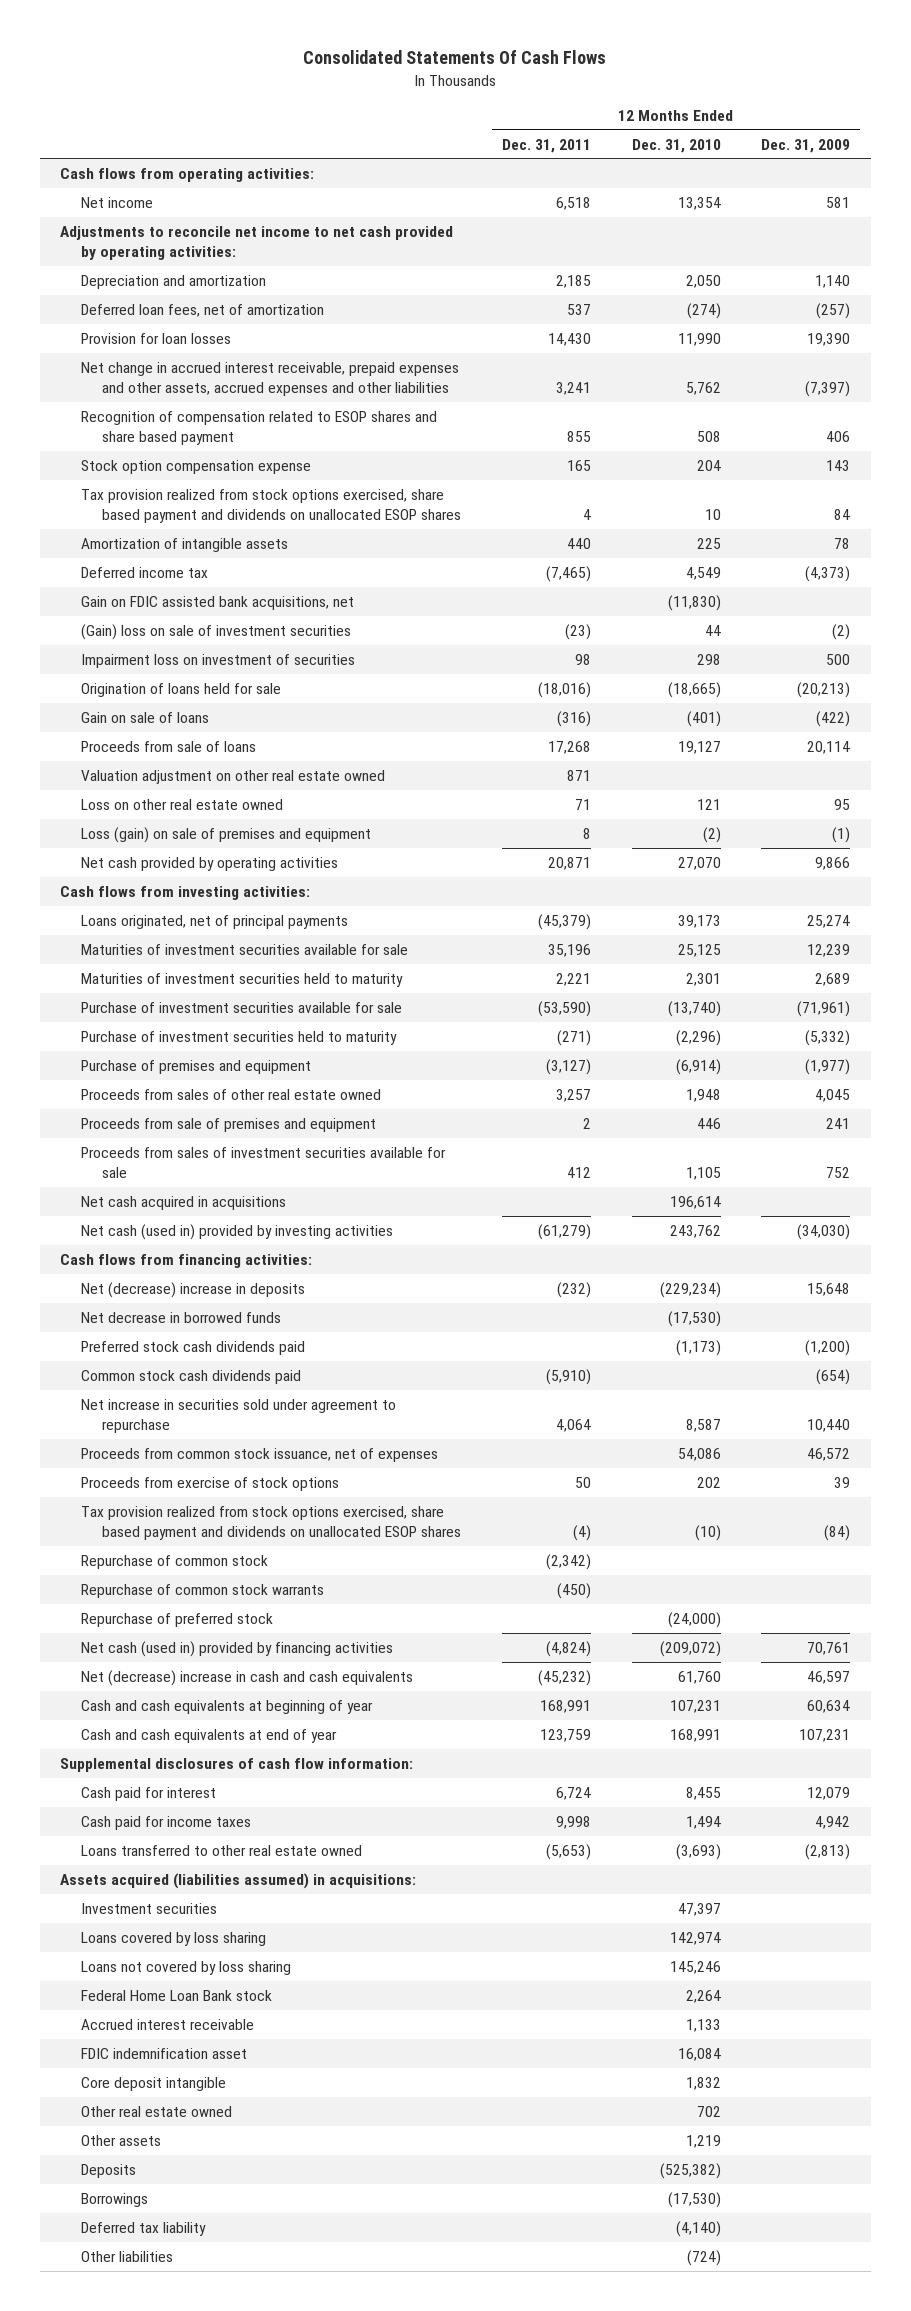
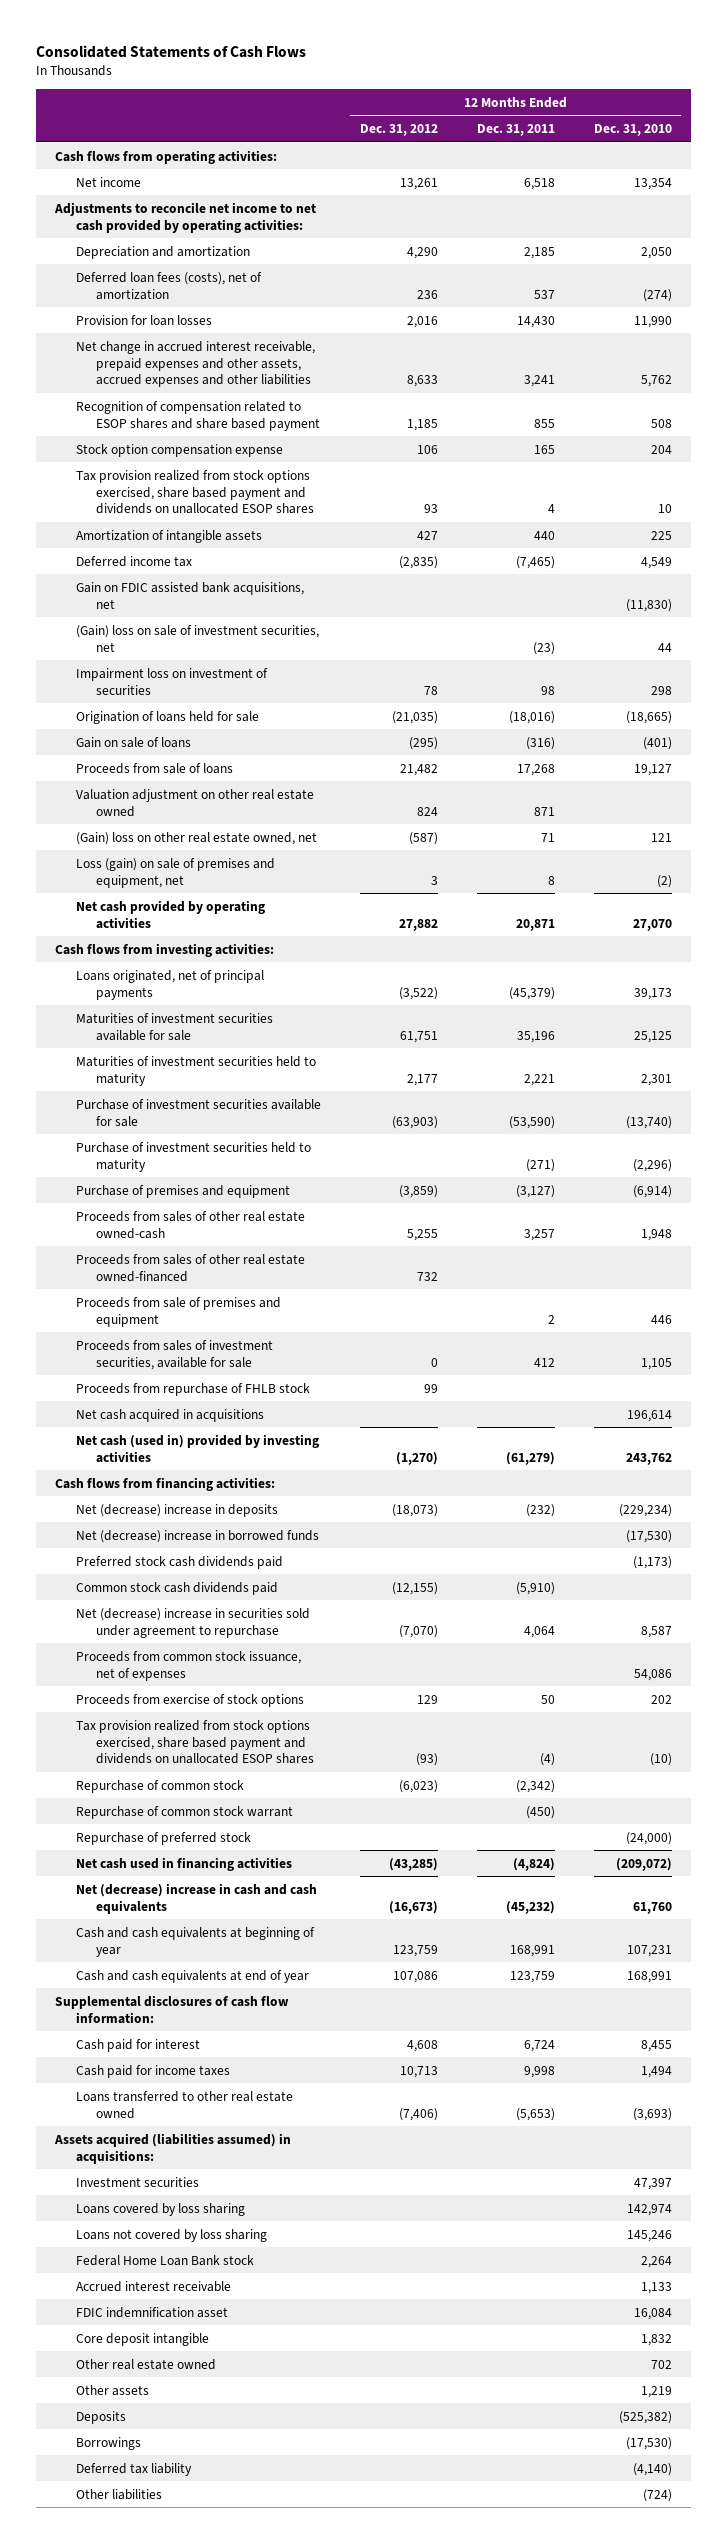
[303,50,607,65] Consolidated Statements Of Cash Flows -> [35,44,306,58] Consolidated Statements of Cash Flows
[761,138,851,153] Dec. 31, 2009 -> none
none -> [359,123,438,136] Dec. 31, 2012
[81,303,325,317] Deferred loan fees, net of amortization -> [75,271,262,300] Deferred loan fees (costs), net of amortization
[81,623,352,640] (Gain) loss on sale of investment securities -> [75,624,319,652] (Gain) loss on sale of investment securities, net
[81,798,284,810] Loss on other real estate owned -> [75,831,317,845] (Gain) loss on other real estate owned, net
[81,826,372,843] Loss (gain) on sale of premises and equipment -> [75,857,275,888] Loss (gain) on sale of premises and equipment, net
[81,1088,382,1100] Proceeds from sales of other real estate owned -> [75,1210,305,1239] Proceeds from sales of other real estate owned-cash
none -> [75,1253,305,1282] Proceeds from sales of other real estate owned-financed
[81,1146,447,1179] Proceeds from sales of investment securities available for sale -> [75,1339,273,1370] Proceeds from sales of investment securities, available for sale
none -> [75,1382,310,1396] Proceeds from repurchase of FHLB stock
[81,1311,282,1323] Net decrease in borrowed funds -> [75,1529,319,1543] Net (decrease) increase in borrowed funds
[81,1398,397,1434] Net increase in securities sold under agreement to repurchase -> [75,1607,310,1638] Net (decrease) increase in securities sold under agreement to repurchase
[81,1583,325,1598] Repurchase of common stock warrants -> [75,1805,293,1819] Repurchase of common stock warrant
[81,1640,394,1657] Net cash (used in) provided by financing activities -> [75,1856,292,1871] Net cash used in financing activities

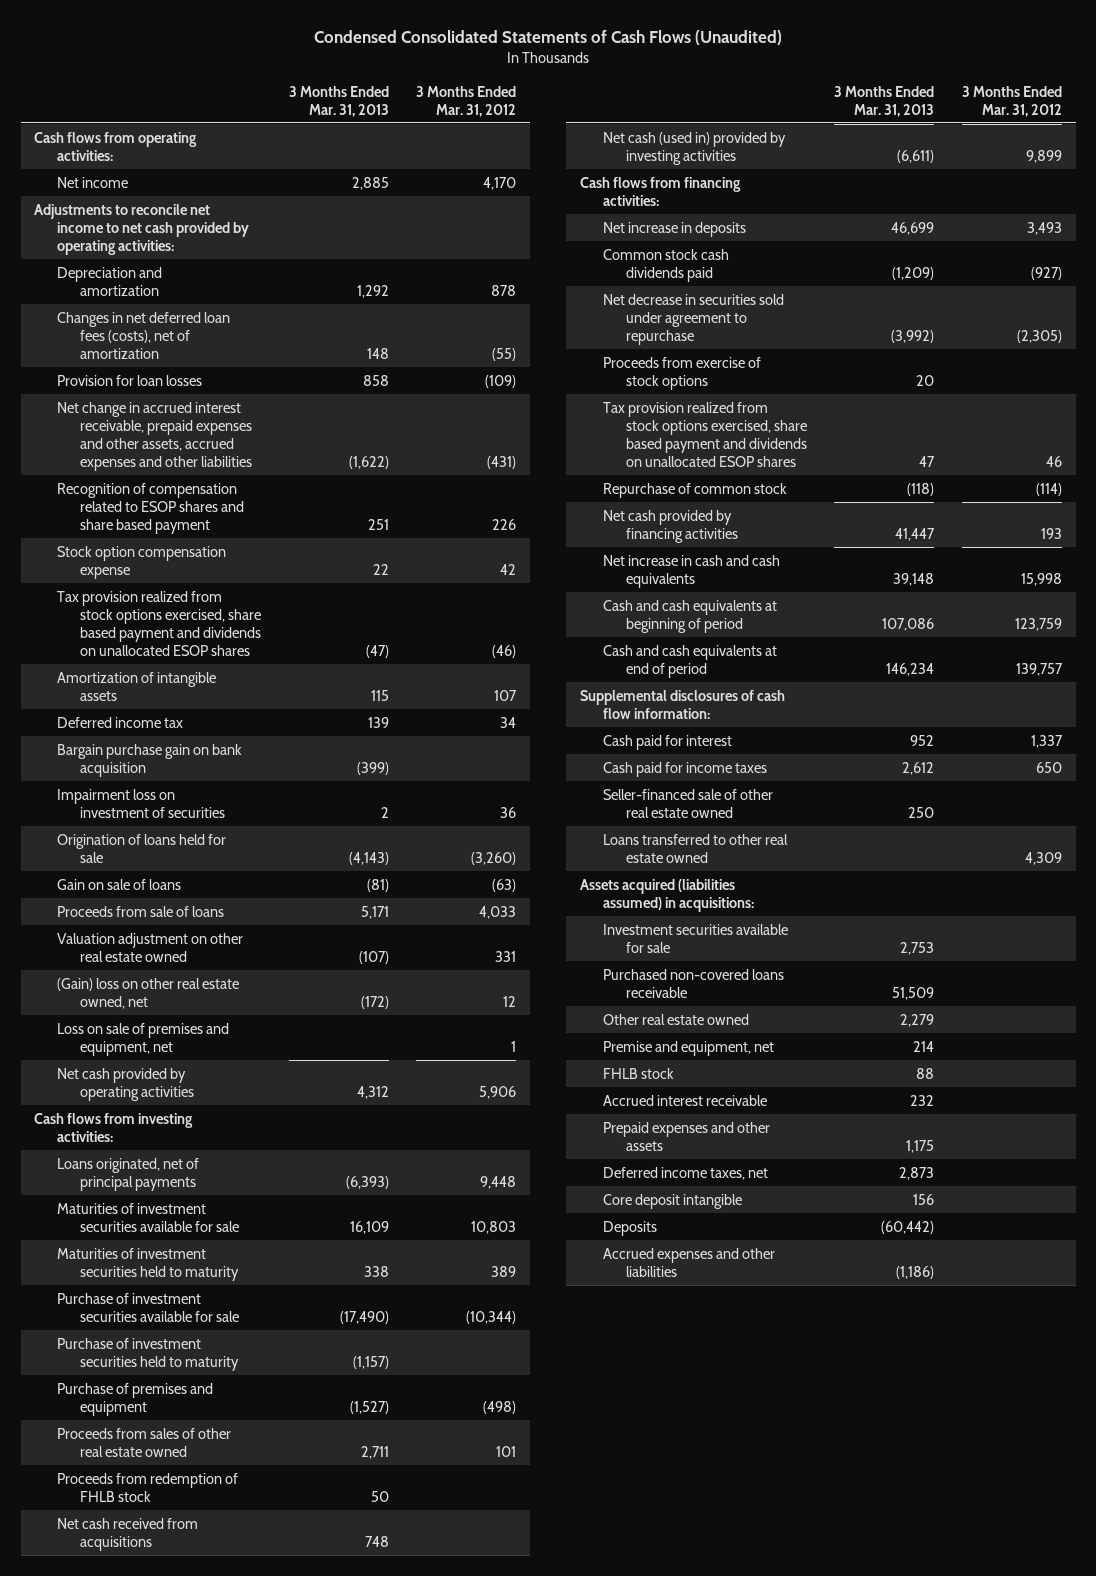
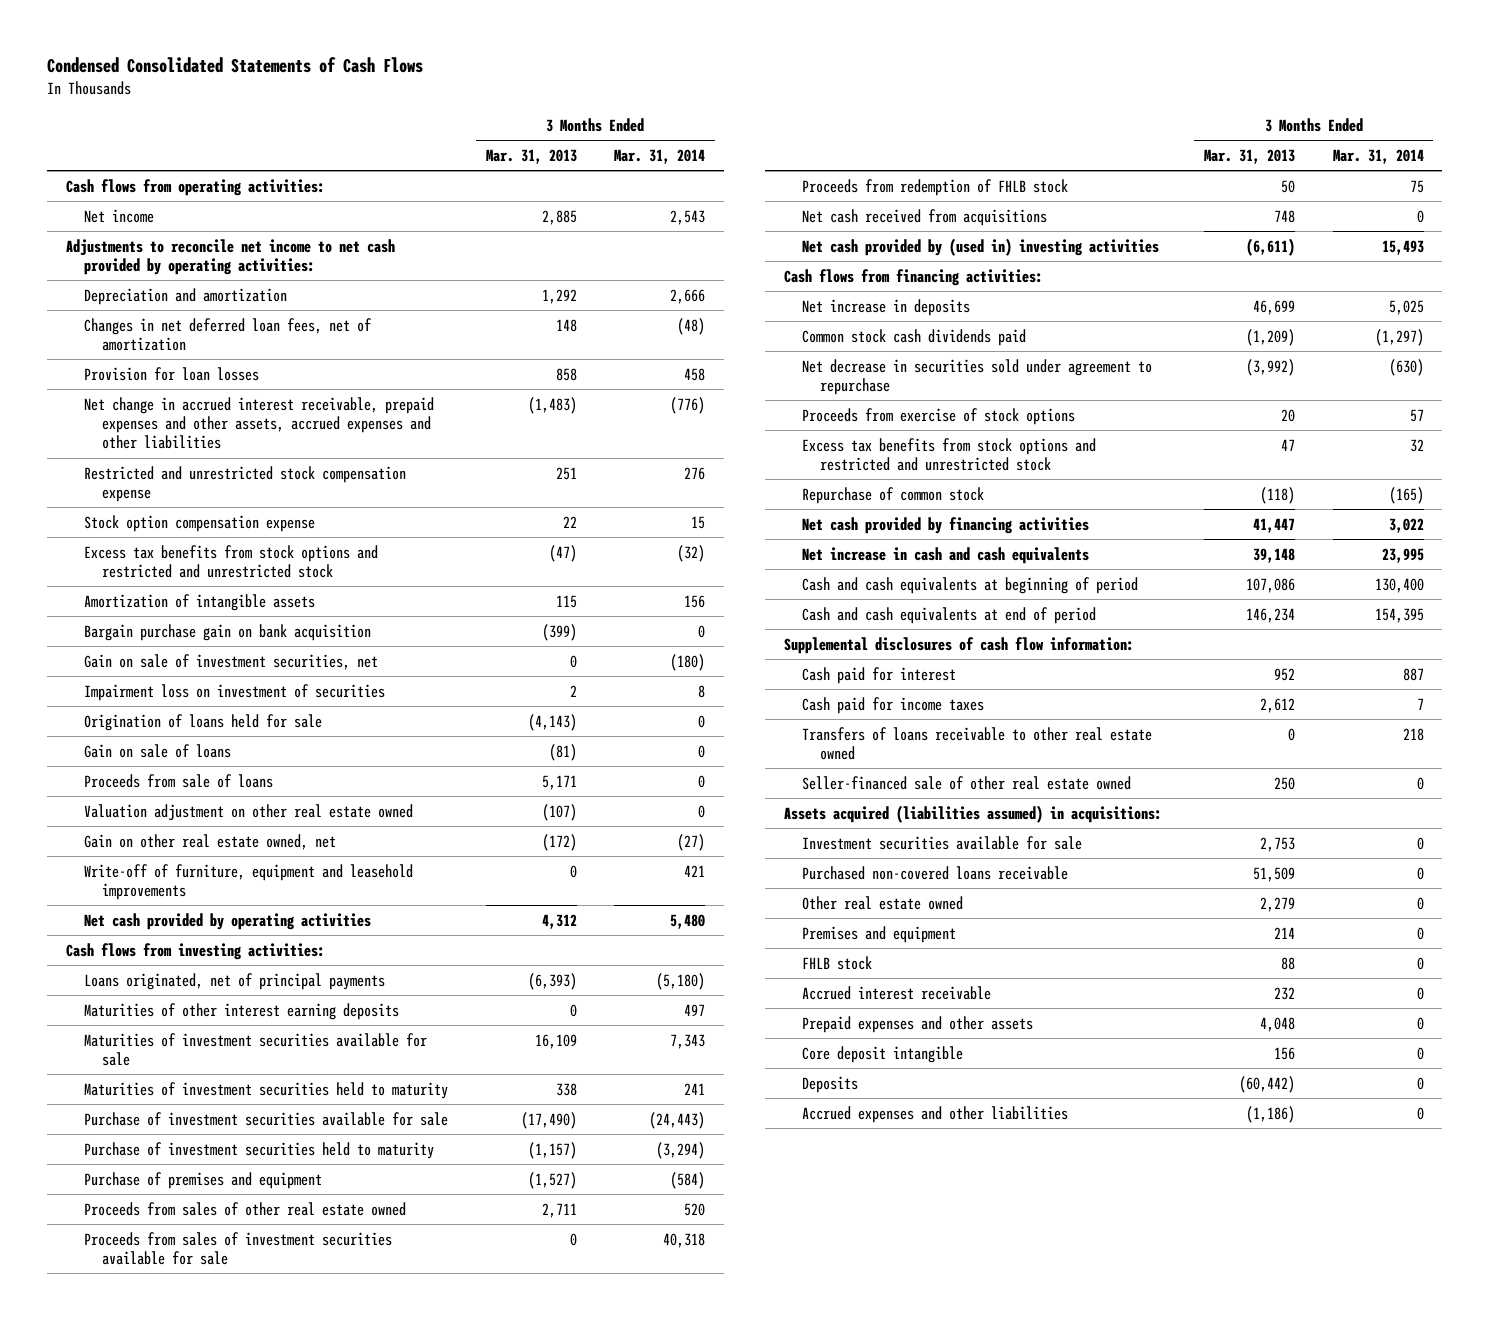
[314,30,783,46] Condensed Consolidated Statements of Cash Flows (Unaudited) -> [46,56,423,73] Condensed Consolidated Statements of Cash Flows
[416,85,517,117] 3 Months Ended Mar. 31, 2012 -> none
none -> [614,148,706,164] Mar. 31, 2014
[57,311,231,359] Changes in net deferred loan fees (costs), net of amortization -> [83,317,372,351] Changes in net deferred loan fees, net of amortization
[348,455,389,469] (1,622) -> [527,396,577,414] (1,483)
[57,482,245,534] Recognition of compensation related to ESOP shares and share based payment -> [83,465,406,502] Restricted and unrestricted stock compensation expense
[57,590,262,656] Tax provision realized from stock options exercised, share based payment and dividends on unallocated ESOP shares -> [83,544,378,578] Excess tax benefits from stock options and restricted and unrestricted stock
[57,716,184,728] Deferred income tax -> none
none -> [83,653,378,670] Gain on sale of investment securities, net
[57,1022,230,1056] Loss on sale of premises and equipment, net -> none
[57,977,240,1009] (Gain) loss on other real estate owned, net -> [83,833,336,850] Gain on other real estate owned, net
none -> [83,863,413,900] Write-off of furniture, equipment and leasehold improvements
none -> [83,1002,399,1020] Maturities of other interest earning deposits
none -> [83,1231,392,1265] Proceeds from sales of investment securities available for sale
[603,131,787,165] Net cash (used in) provided by investing activities -> [801,237,1159,256] Net cash provided by (used in) investing activities
[603,401,807,467] Tax provision realized from stock options exercised, share based payment and dividends on unallocated ESOP shares -> [801,437,1096,471] Excess tax benefits from stock options and restricted and unrestricted stock
none -> [801,726,1152,760] Transfers of loans receivable to other real estate owned
[603,833,789,863] Loans transferred to other real estate owned -> none
[603,1040,775,1056] Premise and equipment, net -> [801,925,956,943] Premises and equipment
[603,1166,769,1180] Deferred income taxes, net -> none
[906,1139,935,1153] 1,175 -> [1259,1016,1295,1032] 4,048

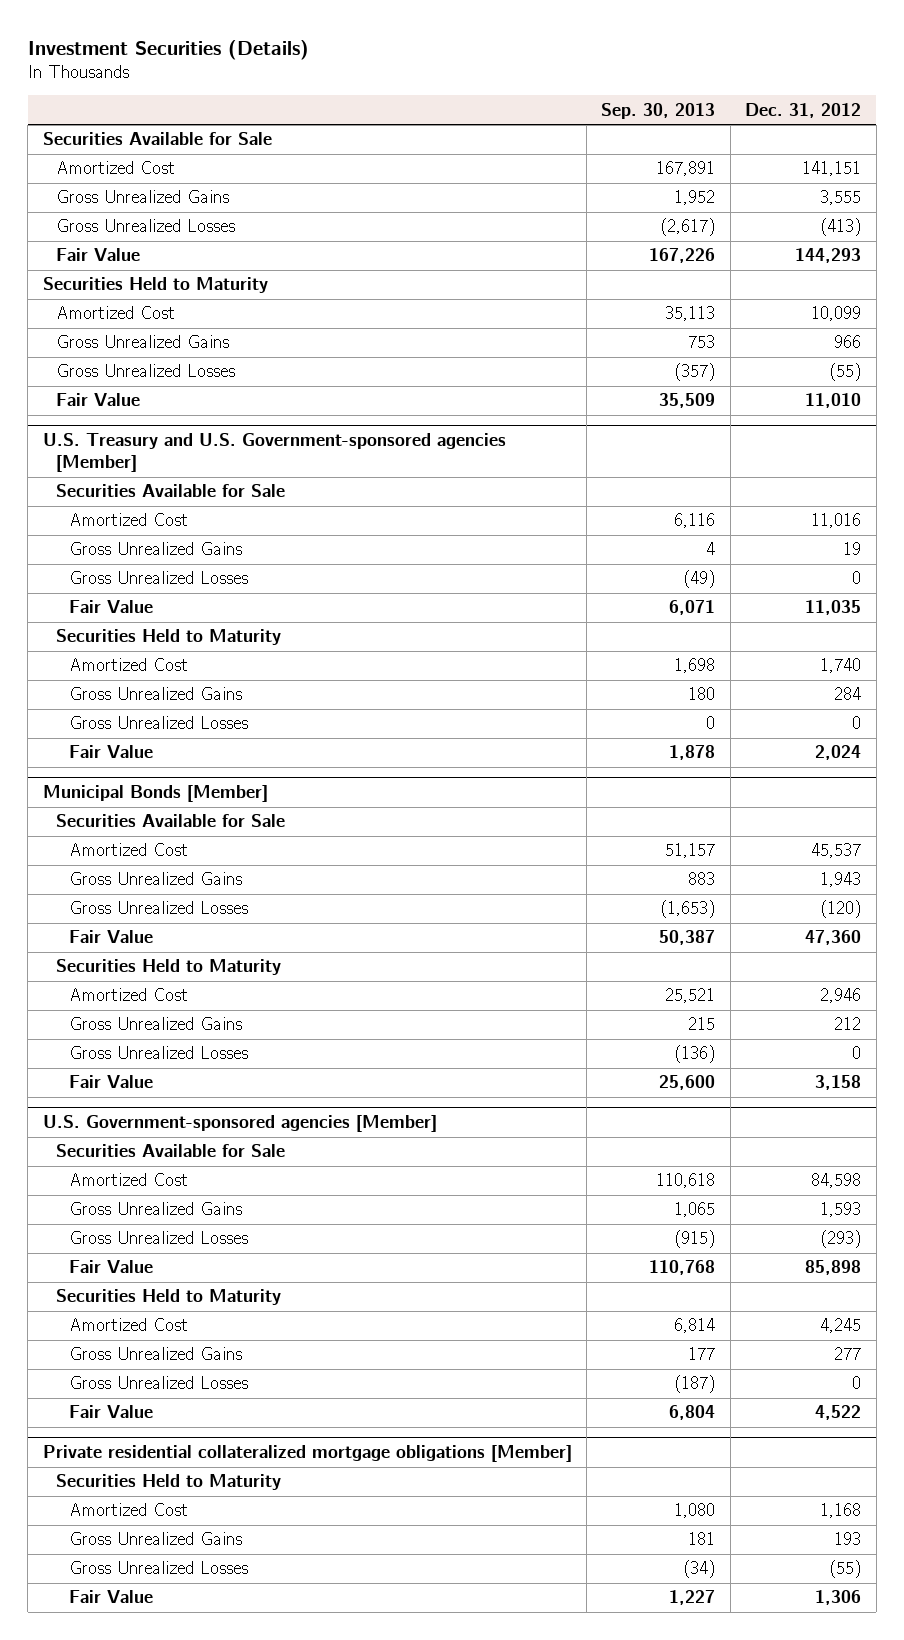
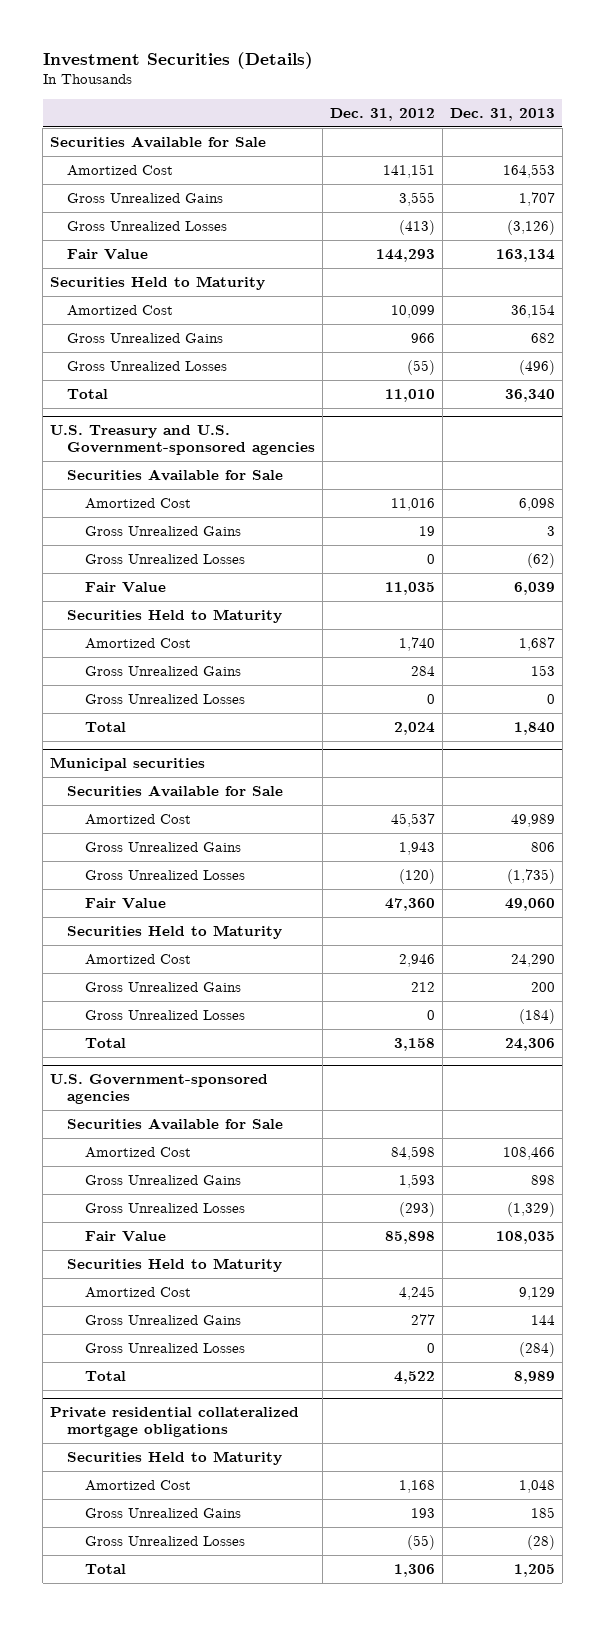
[601,102,716,119] Sep. 30, 2013 -> none
none -> [449,107,555,121] Dec. 31, 2013
[55,393,140,407] Fair Value -> [67,389,109,400] Total
[42,433,506,473] U.S. Treasury and U.S. Government-sponsored agencies [Member] -> [49,425,316,456] U.S. Treasury and U.S. Government-sponsored agencies
[42,785,268,803] Municipal Bonds [Member] -> none
[69,745,154,759] Fair Value -> [84,722,126,733] Total
none -> [49,757,205,772] Municipal securities
[69,1075,154,1089] Fair Value -> [84,1038,126,1049] Total
[42,1115,437,1133] U.S. Government-sponsored agencies [Member] -> [49,1074,268,1105] U.S. Government-sponsored agencies
[69,1405,154,1419] Fair Value -> [84,1371,126,1382] Total
[42,1445,572,1463] Private residential collateralized mortgage obligations [Member] -> [49,1407,299,1438] Private residential collateralized mortgage obligations
[69,1590,154,1604] Fair Value -> [84,1564,126,1575] Total

